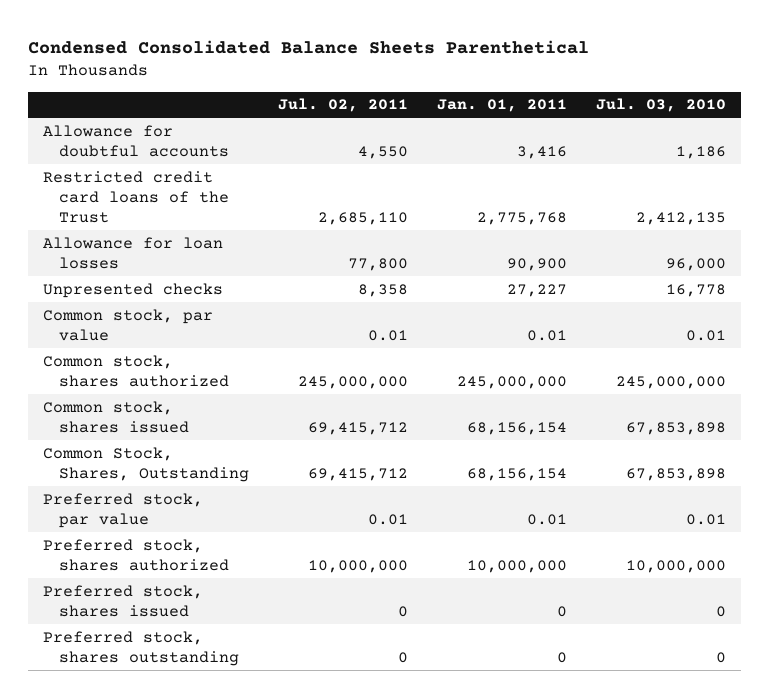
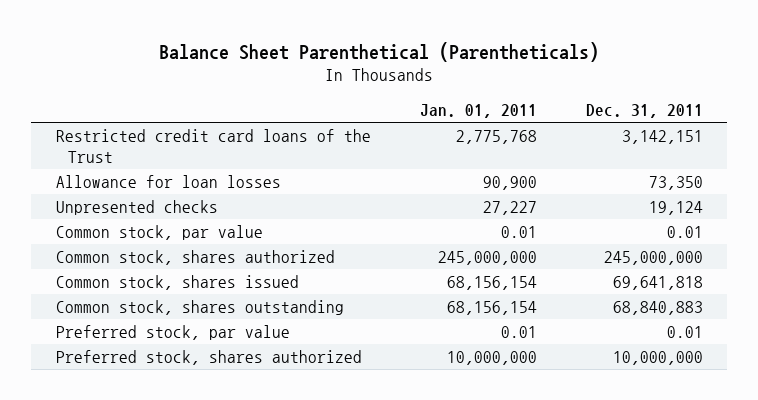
[28,40,590,55] Condensed Consolidated Balance Sheets Parenthetical -> [159,41,600,62] Balance Sheet Parenthetical (Parentheticals)
[278,98,409,113] Jul. 02, 2011 -> none
[596,98,727,113] Jul. 03, 2010 -> none
none -> [585,104,703,119] Dec. 31, 2011
[42,124,230,157] Allowance for doubtful accounts -> none
[42,446,250,482] Common Stock, Shares, Outstanding -> [55,300,344,316] Common stock, shares outstanding
[42,584,203,617] Preferred stock, shares issued -> none
[42,630,240,666] Preferred stock, shares outstanding -> none

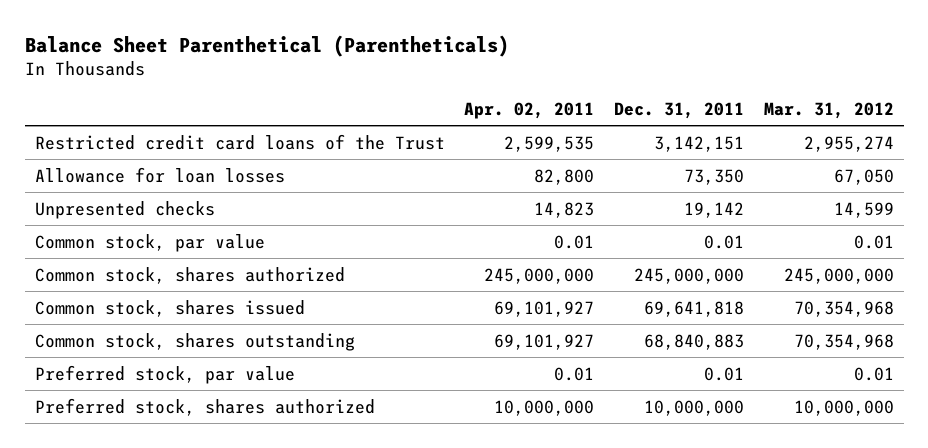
[419,104,537,119] Jan. 01, 2011 -> none
none -> [464,101,595,119] Apr. 02, 2011
none -> [763,101,894,119] Mar. 31, 2012
[648,201,703,216] 19,124 -> [684,201,745,218] 19,142

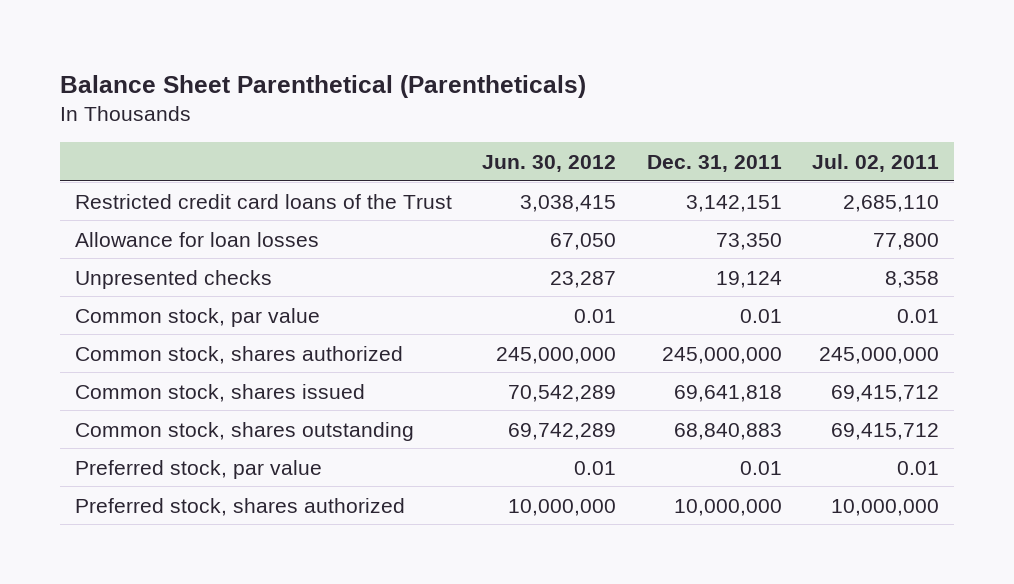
[464,101,595,119] Apr. 02, 2011 -> none
[763,101,894,119] Mar. 31, 2012 -> none
none -> [482,154,617,172] Jun. 30, 2012
none -> [811,153,939,172] Jul. 02, 2011
[684,201,745,218] 19,142 -> [715,270,782,288] 19,124

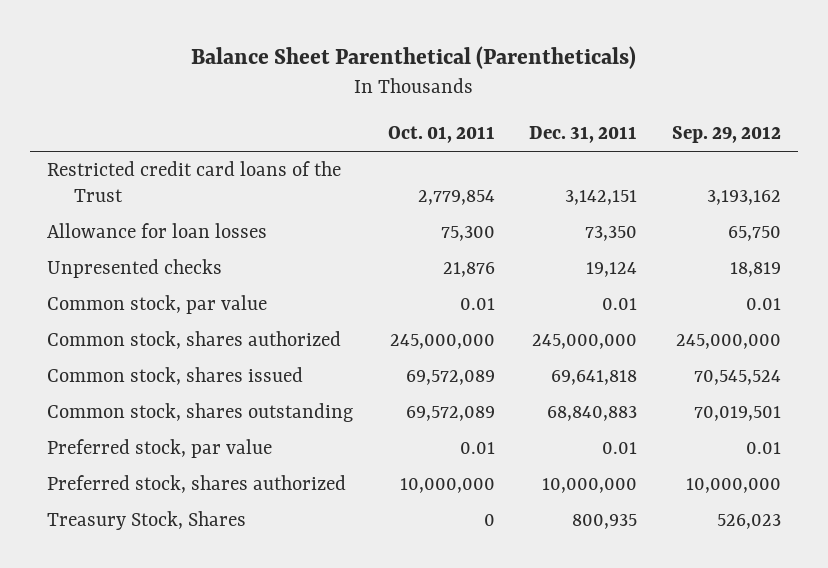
[482,154,617,172] Jun. 30, 2012 -> none
[811,153,939,172] Jul. 02, 2011 -> none
none -> [387,126,495,144] Oct. 01, 2011
none -> [671,126,781,144] Sep. 29, 2012
none -> [47,511,247,531] Treasury Stock, Shares

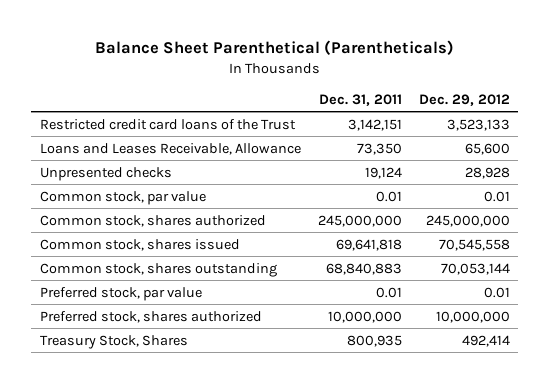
[387,126,495,144] Oct. 01, 2011 -> none
[671,126,781,144] Sep. 29, 2012 -> none
none -> [418,93,510,106] Dec. 29, 2012
[47,223,268,239] Allowance for loan losses -> [39,142,301,155] Loans and Leases Receivable, Allowance

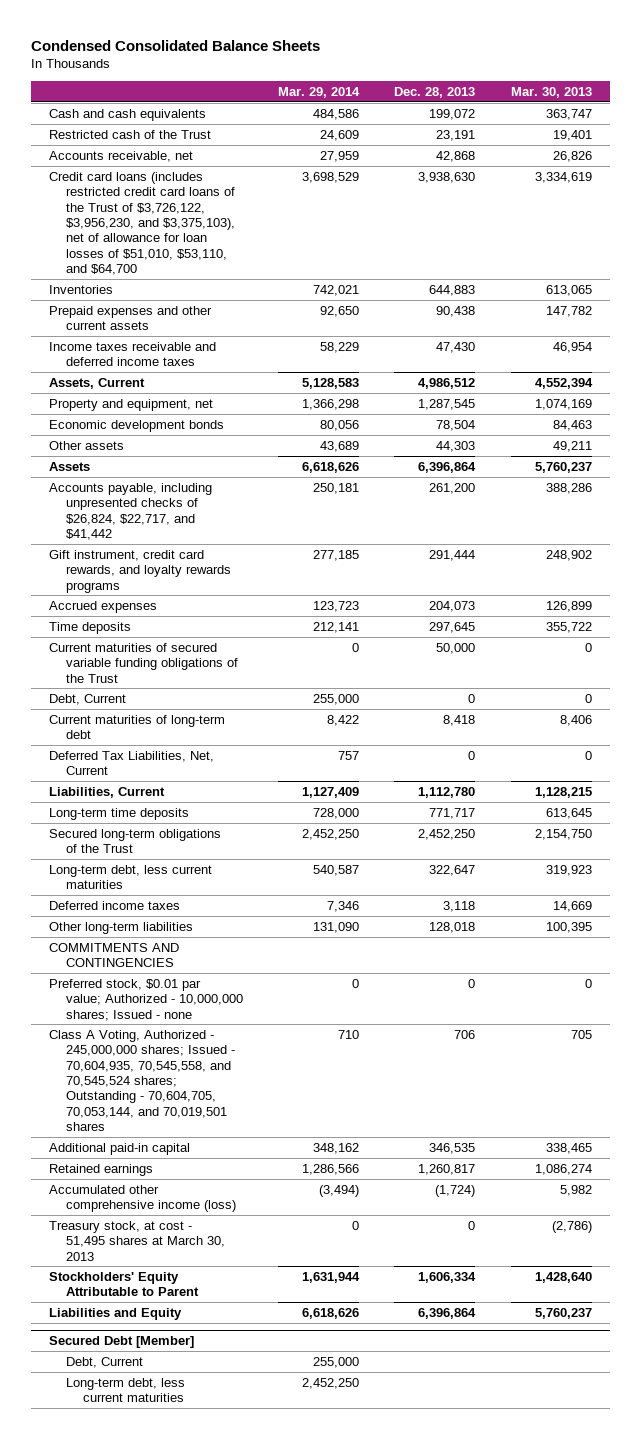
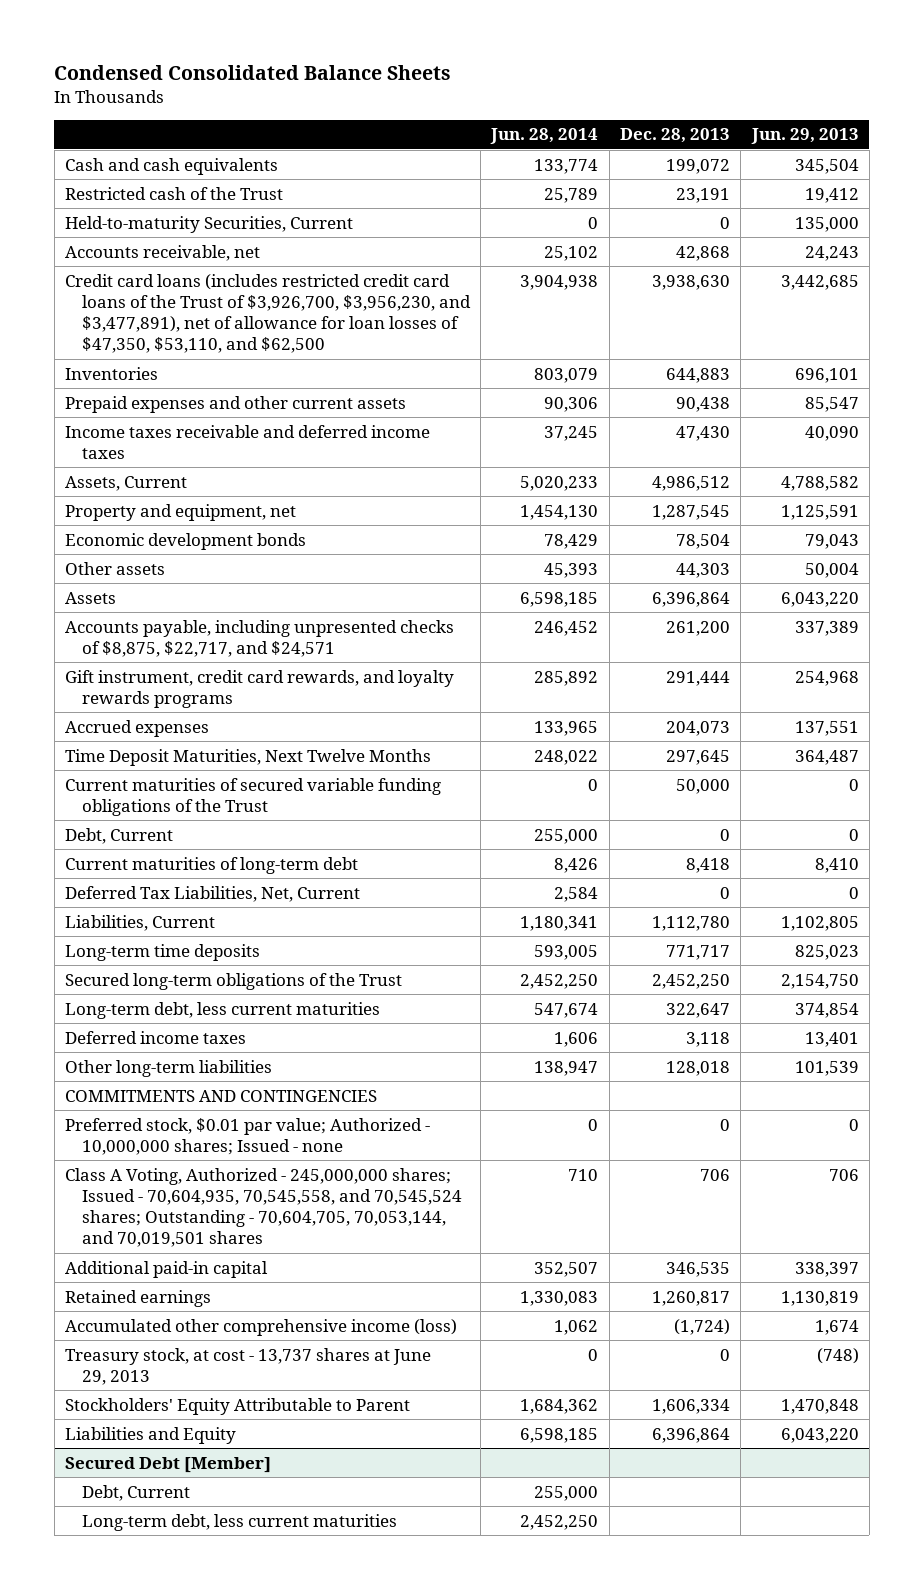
[278,86,361,98] Mar. 29, 2014 -> none
[510,86,592,98] Mar. 30, 2013 -> none
none -> [490,128,599,145] Jun. 28, 2014
none -> [750,128,859,145] Jun. 29, 2013
none -> [64,215,353,233] Held-to-maturity Securities, Current
[48,171,235,276] Credit card loans (includes restricted credit card loans of the Trust of $3,726,122, $3,956,230, and $3,375,103), net of allowance for loan losses of $51,010, $53,110, and $64,700 -> [64,273,471,354] Credit card loans (includes restricted credit card loans of the Trust of $3,926,700, $3,956,230, and $3,477,891), net of allowance for loan losses of $47,350, $53,110, and $62,500
[48,482,212,540] Accounts payable, including unpresented checks of $26,824, $22,717, and $41,442 -> [64,619,454,657] Accounts payable, including unpresented checks of $8,875, $22,717, and $24,571
[48,621,131,634] Time deposits -> [64,748,431,766] Time Deposit Maturities, Next Twelve Months
[48,1220,225,1261] Treasury stock, at cost - 51,495 shares at March 30, 2013 -> [64,1347,431,1385] Treasury stock, at cost - 13,737 shares at June 29, 2013

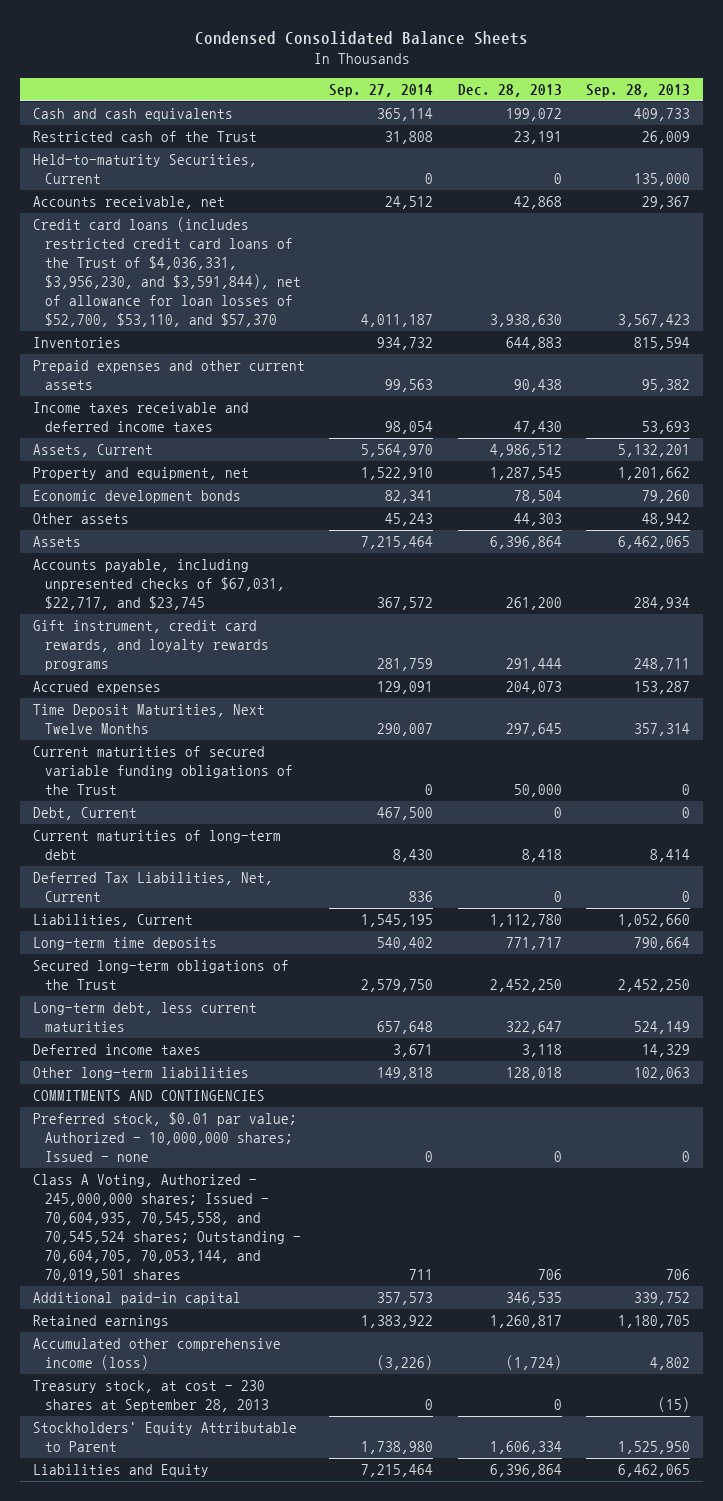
[490,128,599,145] Jun. 28, 2014 -> none
[750,128,859,145] Jun. 29, 2013 -> none
none -> [329,84,434,98] Sep. 27, 2014
none -> [586,84,691,98] Sep. 28, 2013
[64,273,471,354] Credit card loans (includes restricted credit card loans of the Trust of $3,926,700, $3,956,230, and $3,477,891), net of allowance for loan losses of $47,350, $53,110, and $62,500 -> [32,217,302,328] Credit card loans (includes restricted credit card loans of the Trust of $4,036,331, $3,956,230, and $3,591,844), net of allowance for loan losses of $52,700, $53,110, and $57,370
[64,619,454,657] Accounts payable, including unpresented checks of $8,875, $22,717, and $24,571 -> [32,559,286,611] Accounts payable, including unpresented checks of $67,031, $22,717, and $23,745
[64,1347,431,1385] Treasury stock, at cost - 13,737 shares at June 29, 2013 -> [32,1380,270,1413] Treasury stock, at cost - 230 shares at September 28, 2013
[64,1456,271,1473] Secured Debt [Member] -> none
[81,1484,190,1501] Debt, Current -> none
[81,1513,397,1531] Long-term debt, less current maturities -> none

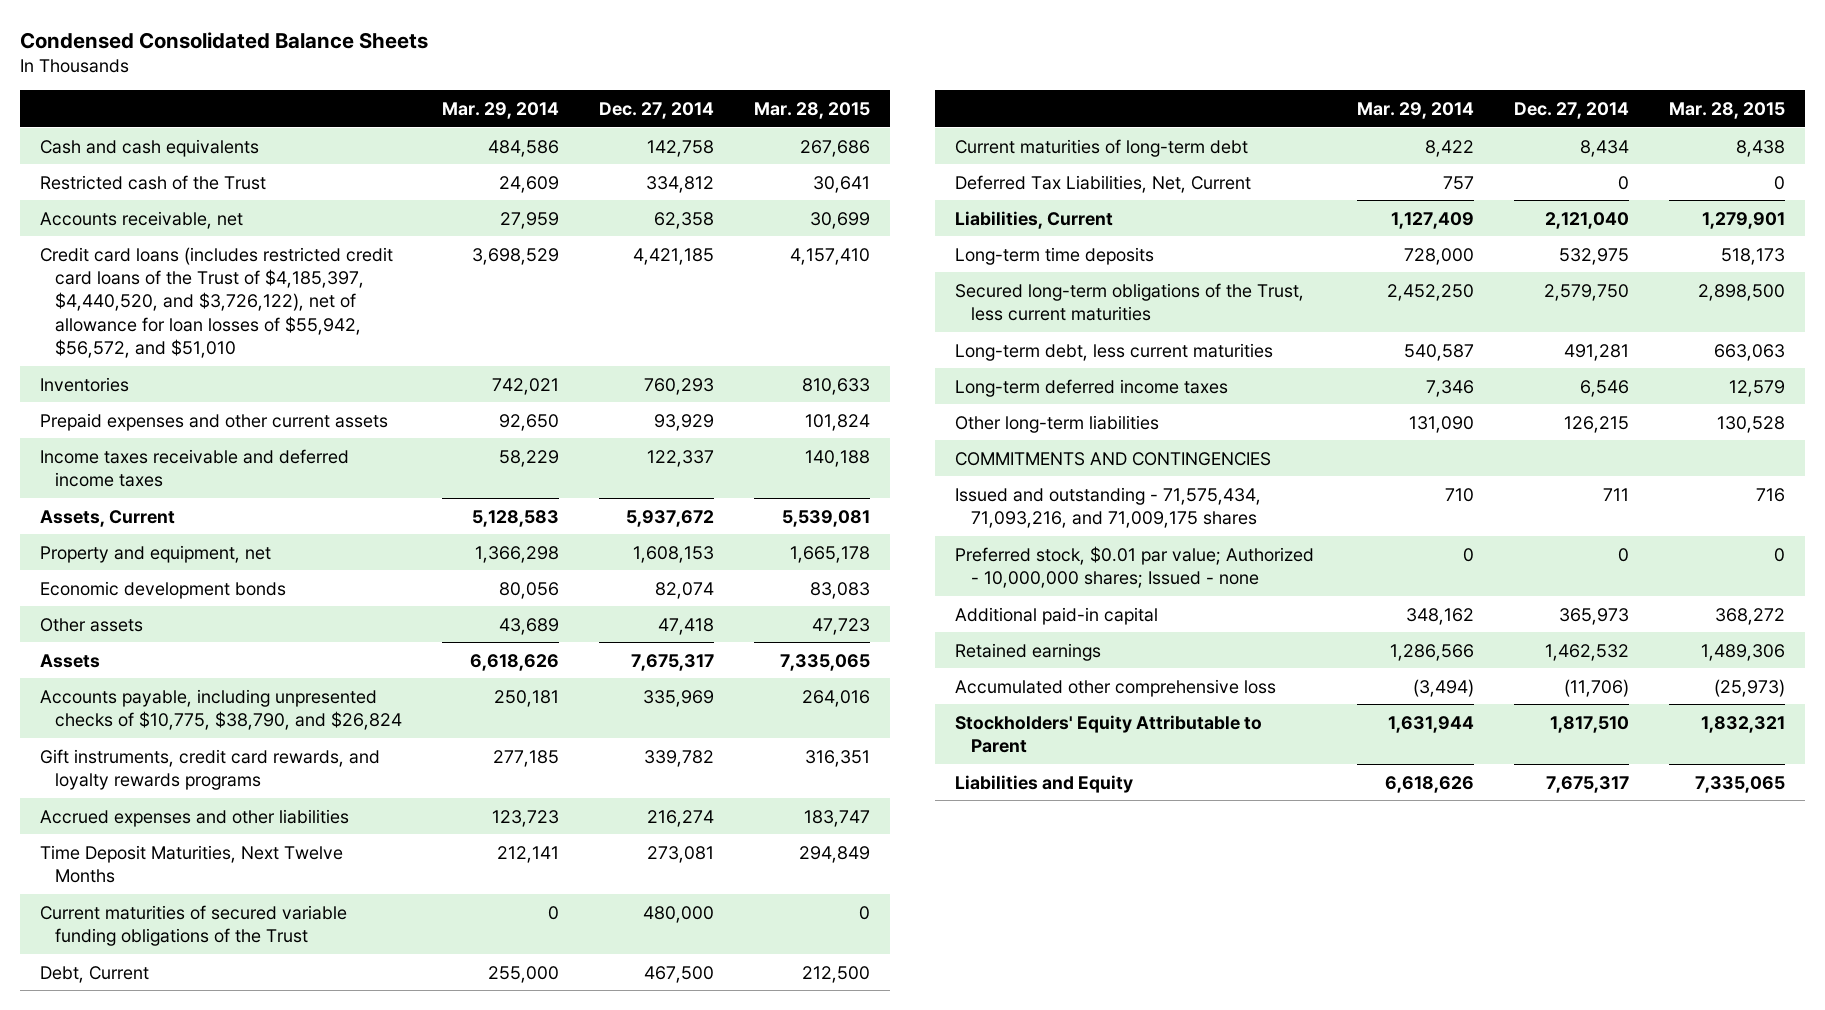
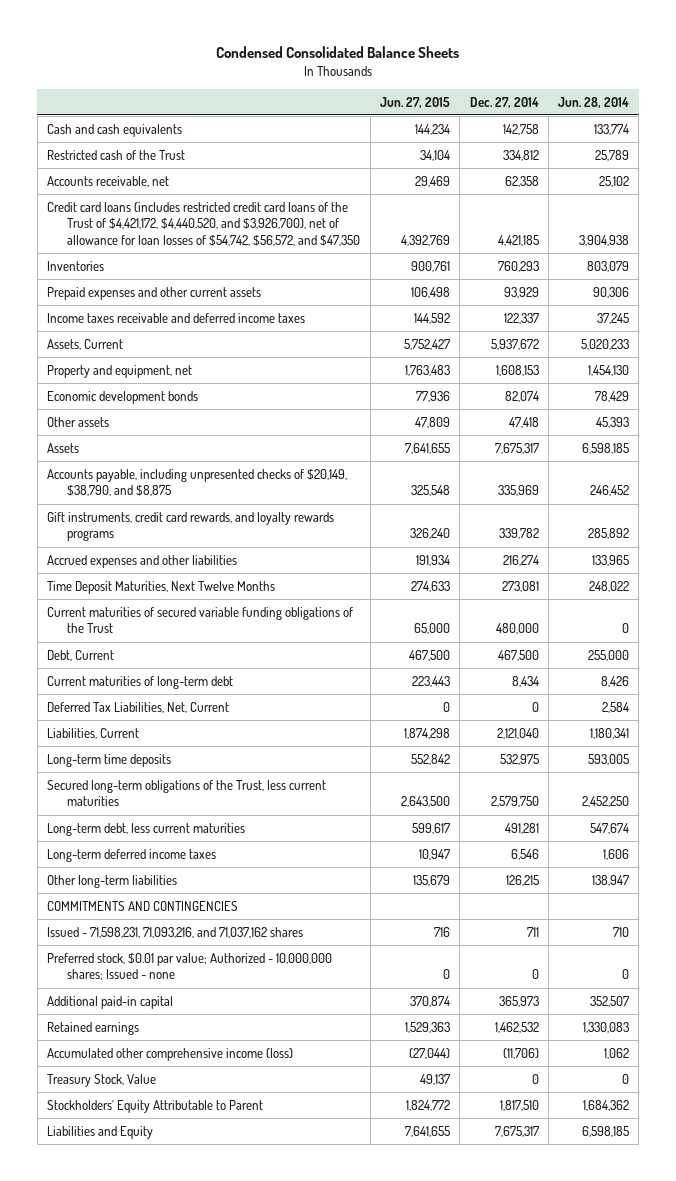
[441,102,559,120] Mar. 29, 2014 -> none
[753,102,870,120] Mar. 28, 2015 -> none
none -> [379,96,450,108] Jun. 27, 2015
none -> [558,96,630,108] Jun. 28, 2014
[39,246,393,359] Credit card loans (includes restricted credit card loans of the Trust of $4,185,397, $4,440,520, and $3,726,122), net of allowance for loan losses of $55,942, $56,572, and $51,010 -> [47,201,361,247] Credit card loans (includes restricted credit card loans of the Trust of $4,421,172, $4,440,520, and $3,926,700), net of allowance for loan losses of $54,742, $56,572, and $47,350
[39,688,402,731] Accounts payable, including unpresented checks of $10,775, $38,790, and $26,824 -> [47,468,348,497] Accounts payable, including unpresented checks of $20,149, $38,790, and $8,875
[955,486,1262,529] Issued and outstanding - 71,575,434, 71,093,216, and 71,009,175 shares -> [47,926,304,938] Issued - 71,598,231, 71,093,216, and 71,037,162 shares
[955,678,1277,697] Accumulated other comprehensive loss -> [47,1047,294,1061] Accumulated other comprehensive income (loss)
none -> [47,1073,157,1087] Treasury Stock, Value

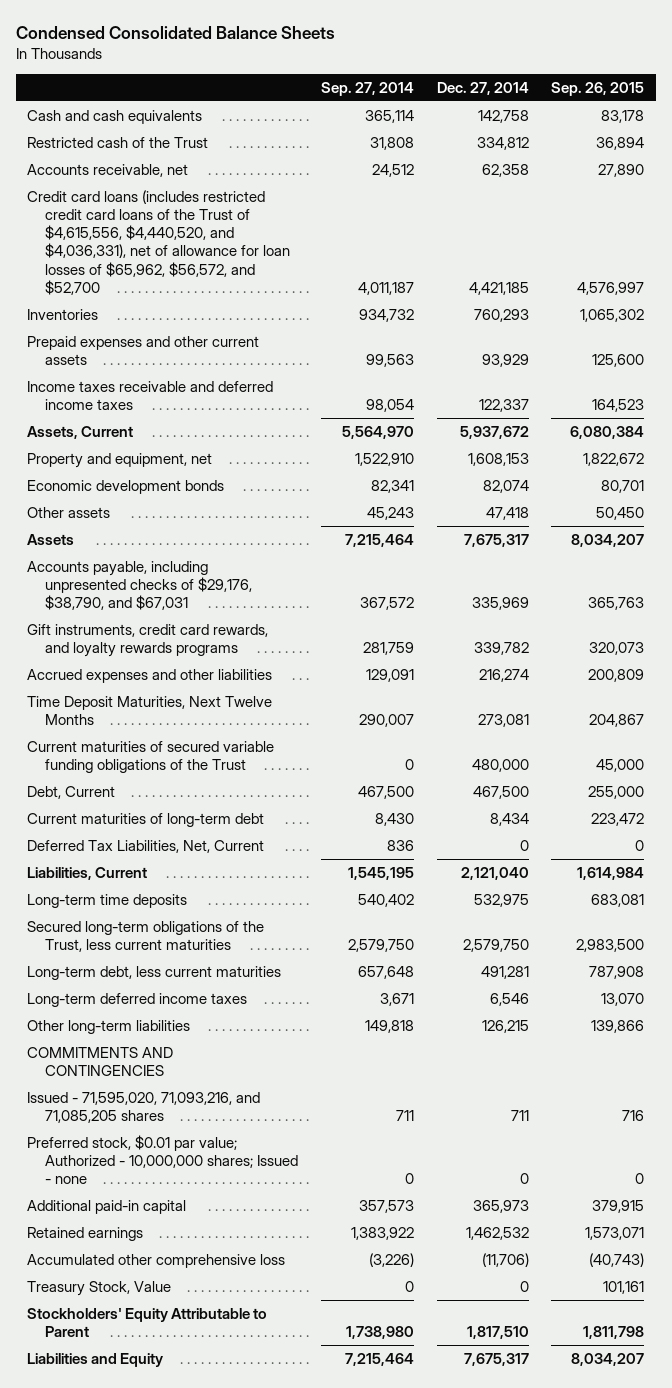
[379,96,450,108] Jun. 27, 2015 -> none
[558,96,630,108] Jun. 28, 2014 -> none
none -> [320,81,414,96] Sep. 27, 2014
none -> [551,81,645,96] Sep. 26, 2015
[47,201,361,247] Credit card loans (includes restricted credit card loans of the Trust of $4,421,172, $4,440,520, and $3,926,700), net of allowance for loan losses of $54,742, $56,572, and $47,350 -> [27,189,290,295] Credit card loans (includes restricted credit card loans of the Trust of $4,615,556, $4,440,520, and $4,036,331), net of allowance for loan losses of $65,962, $56,572, and $52,700
[47,468,348,497] Accounts payable, including unpresented checks of $20,149, $38,790, and $8,875 -> [27,560,252,611] Accounts payable, including unpresented checks of $29,176, $38,790, and $67,031
[47,926,304,938] Issued - 71,598,231, 71,093,216, and 71,037,162 shares -> [27,1091,261,1124] Issued - 71,595,020, 71,093,216, and 71,085,205 shares
[47,1047,294,1061] Accumulated other comprehensive income (loss) -> [27,1253,286,1268] Accumulated other comprehensive loss

